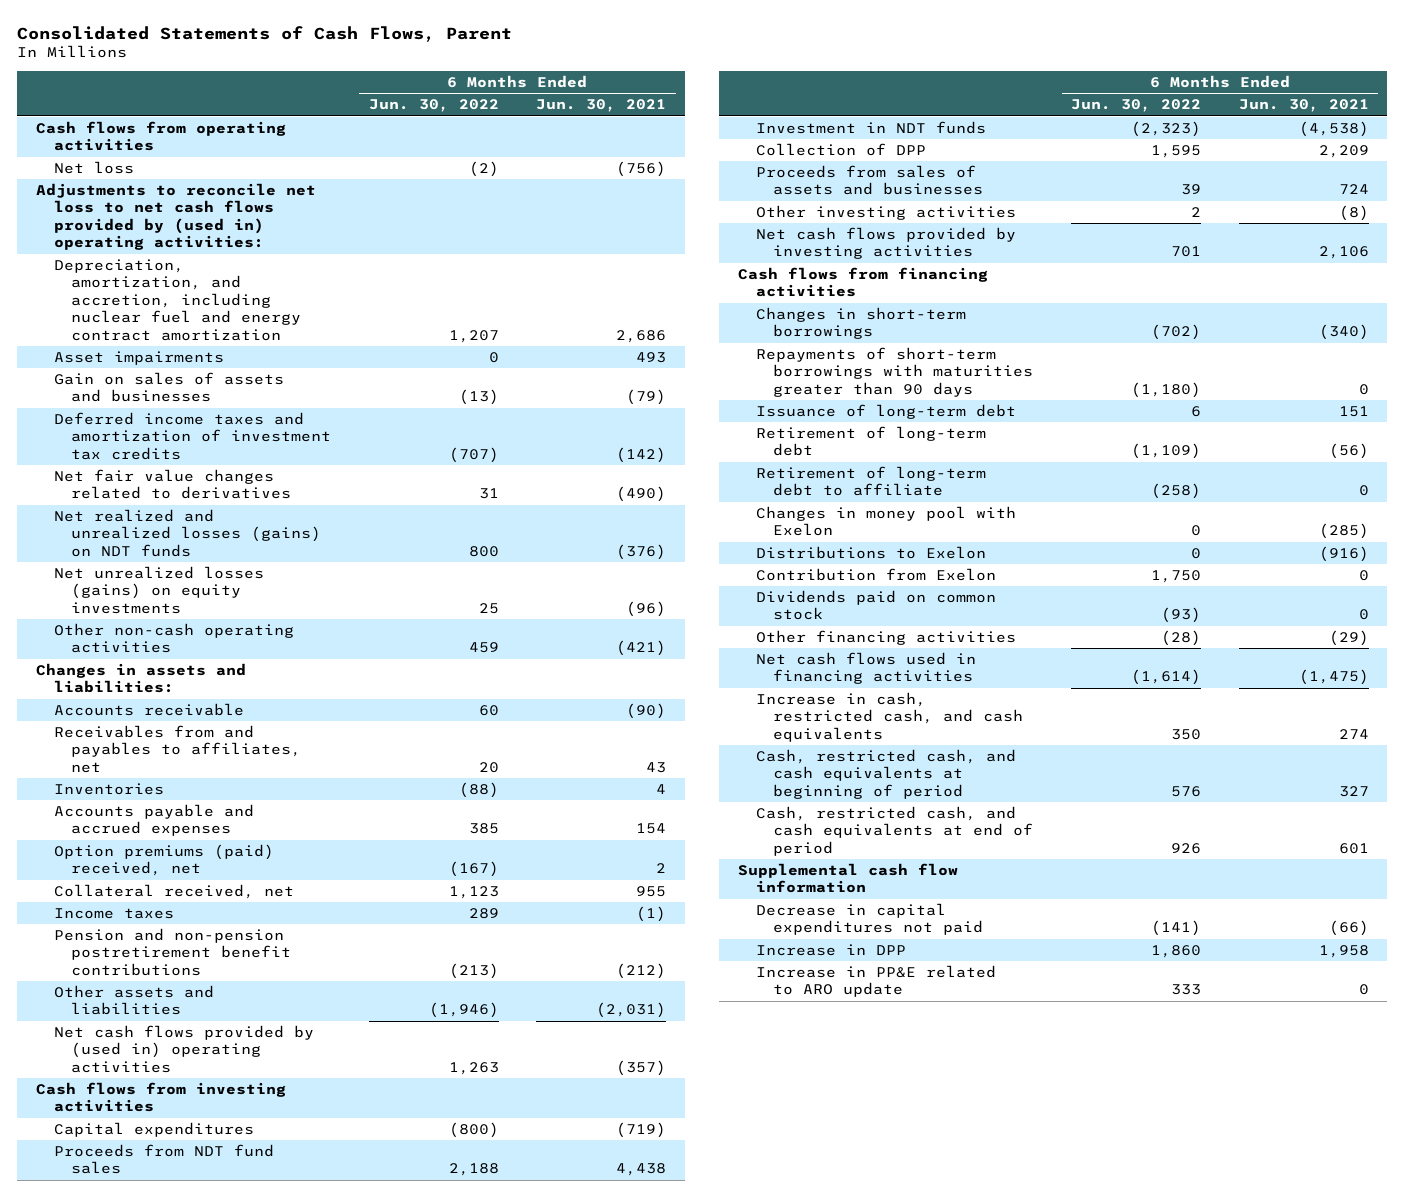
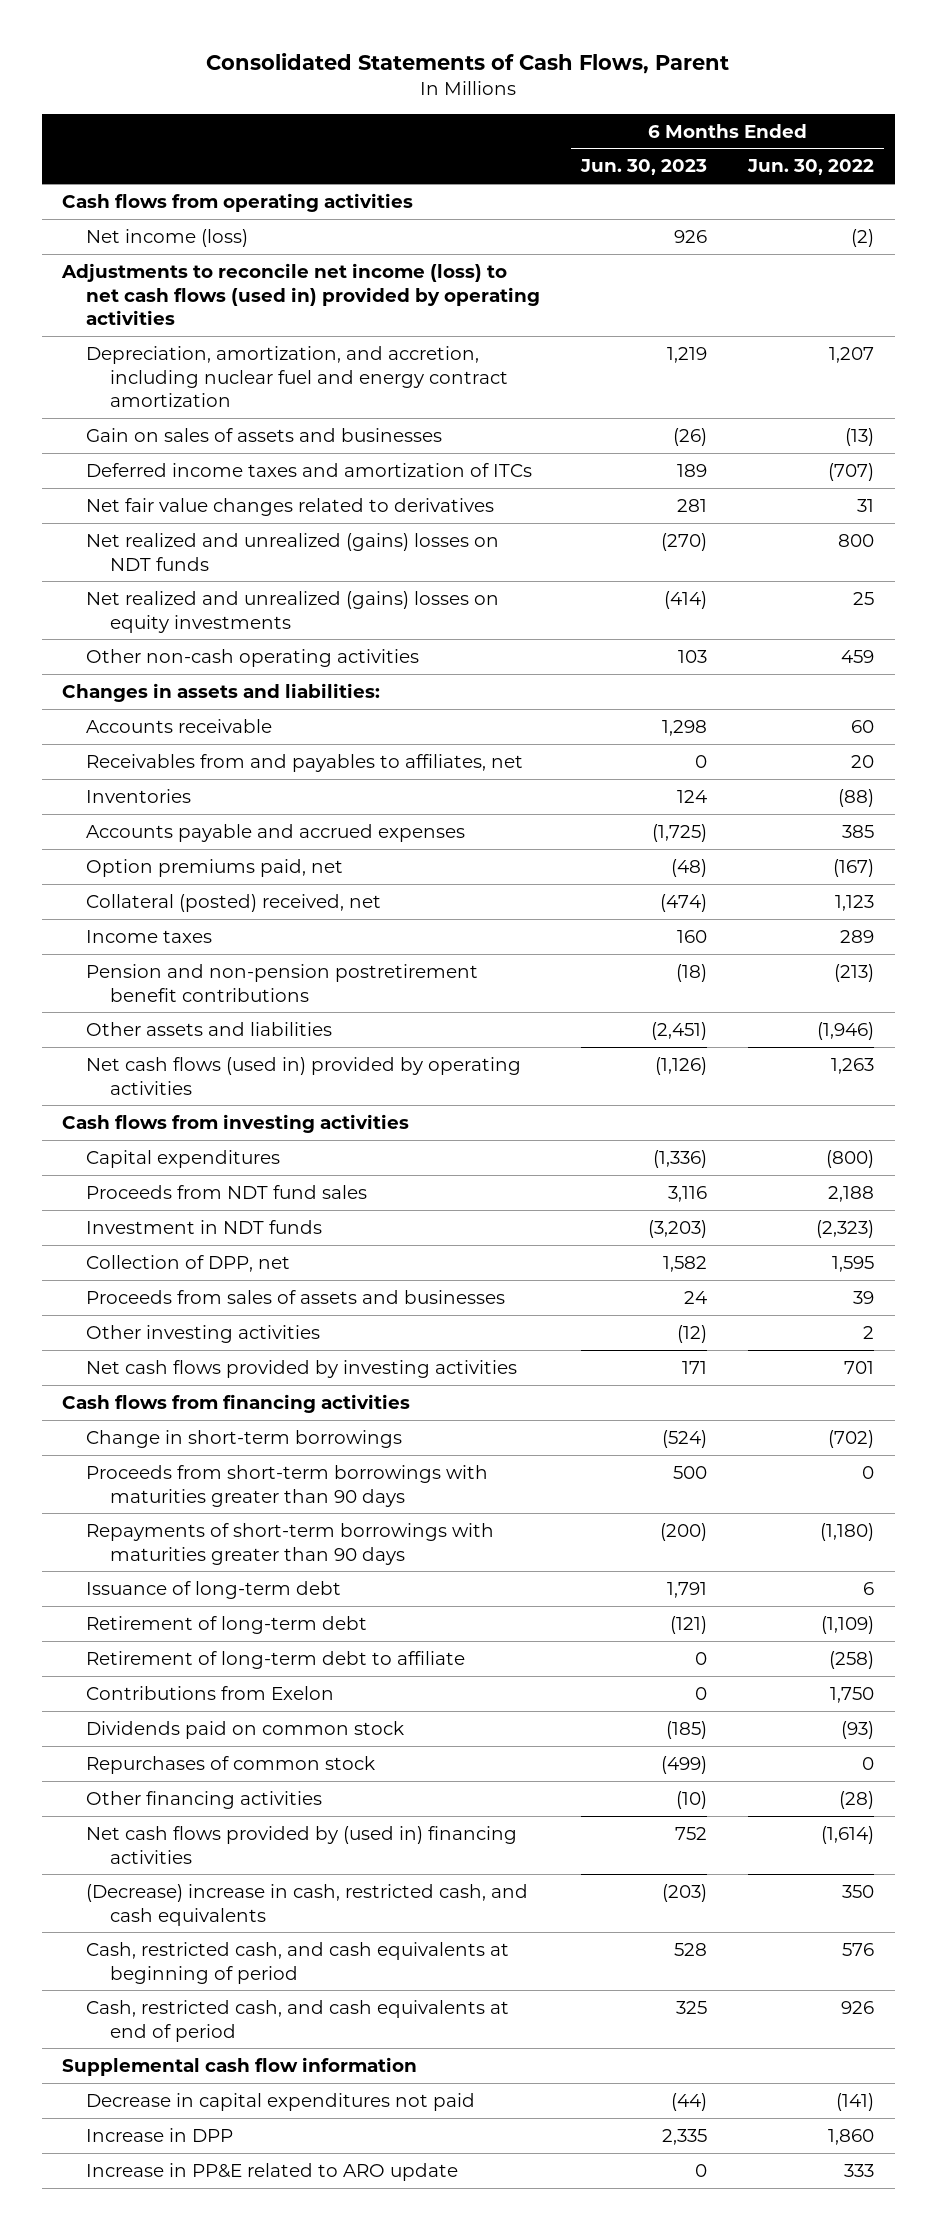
[536,99,667,113] Jun. 30, 2021 -> none
none -> [580,159,708,176] Jun. 30, 2023
[53,160,134,174] Net loss -> [86,228,249,247] Net income (loss)
[35,182,316,251] Adjustments to reconcile net loss to net cash flows provided by (used in) operating activities: -> [61,262,541,326] Adjustments to reconcile net income (loss) to net cash flows (used in) provided by operating activities
[53,350,224,365] Asset impairments -> none
[53,411,332,460] Deferred income taxes and amortization of investment tax credits -> [86,462,533,477] Deferred income taxes and amortization of ITCs
[53,508,322,557] Net realized and unrealized losses (gains) on NDT funds -> [86,532,500,571] Net realized and unrealized (gains) losses on NDT funds
[53,565,264,614] Net unrealized losses (gains) on equity investments -> [86,590,500,633] Net realized and unrealized (gains) losses on equity investments
[53,843,274,877] Option premiums (paid) received, net -> [86,858,344,877] Option premiums paid, net
[53,883,294,899] Collateral received, net -> [86,893,382,912] Collateral (posted) received, net
[53,1024,314,1073] Net cash flows provided by (used in) operating activities -> [86,1056,522,1095] Net cash flows (used in) provided by operating activities
[755,142,926,156] Collection of DPP -> [86,1254,291,1272] Collection of DPP, net
[755,306,966,340] Changes in short-term borrowings -> [86,1429,403,1448] Change in short-term borrowings
none -> [86,1464,489,1507] Proceeds from short-term borrowings with maturities greater than 90 days
[755,505,1016,537] Changes in money pool with Exelon -> none
[755,545,986,559] Distributions to Exelon -> none
[755,567,996,581] Contribution from Exelon -> [86,1685,335,1700] Contributions from Exelon
none -> [86,1755,376,1774] Repurchases of common stock
[755,651,976,685] Net cash flows used in financing activities -> [86,1825,518,1864] Net cash flows provided by (used in) financing activities
[755,691,1024,742] Increase in cash, restricted cash, and cash equivalents -> [86,1883,529,1926] (Decrease) increase in cash, restricted cash, and cash equivalents

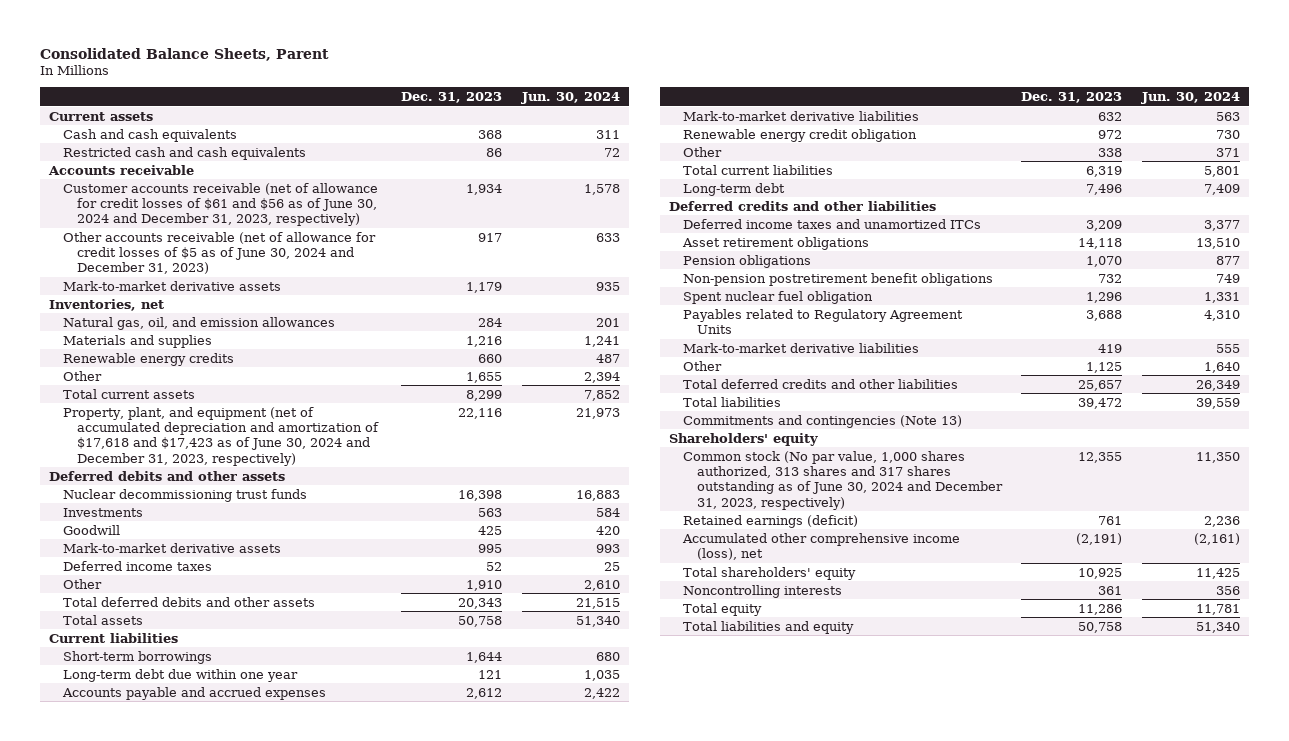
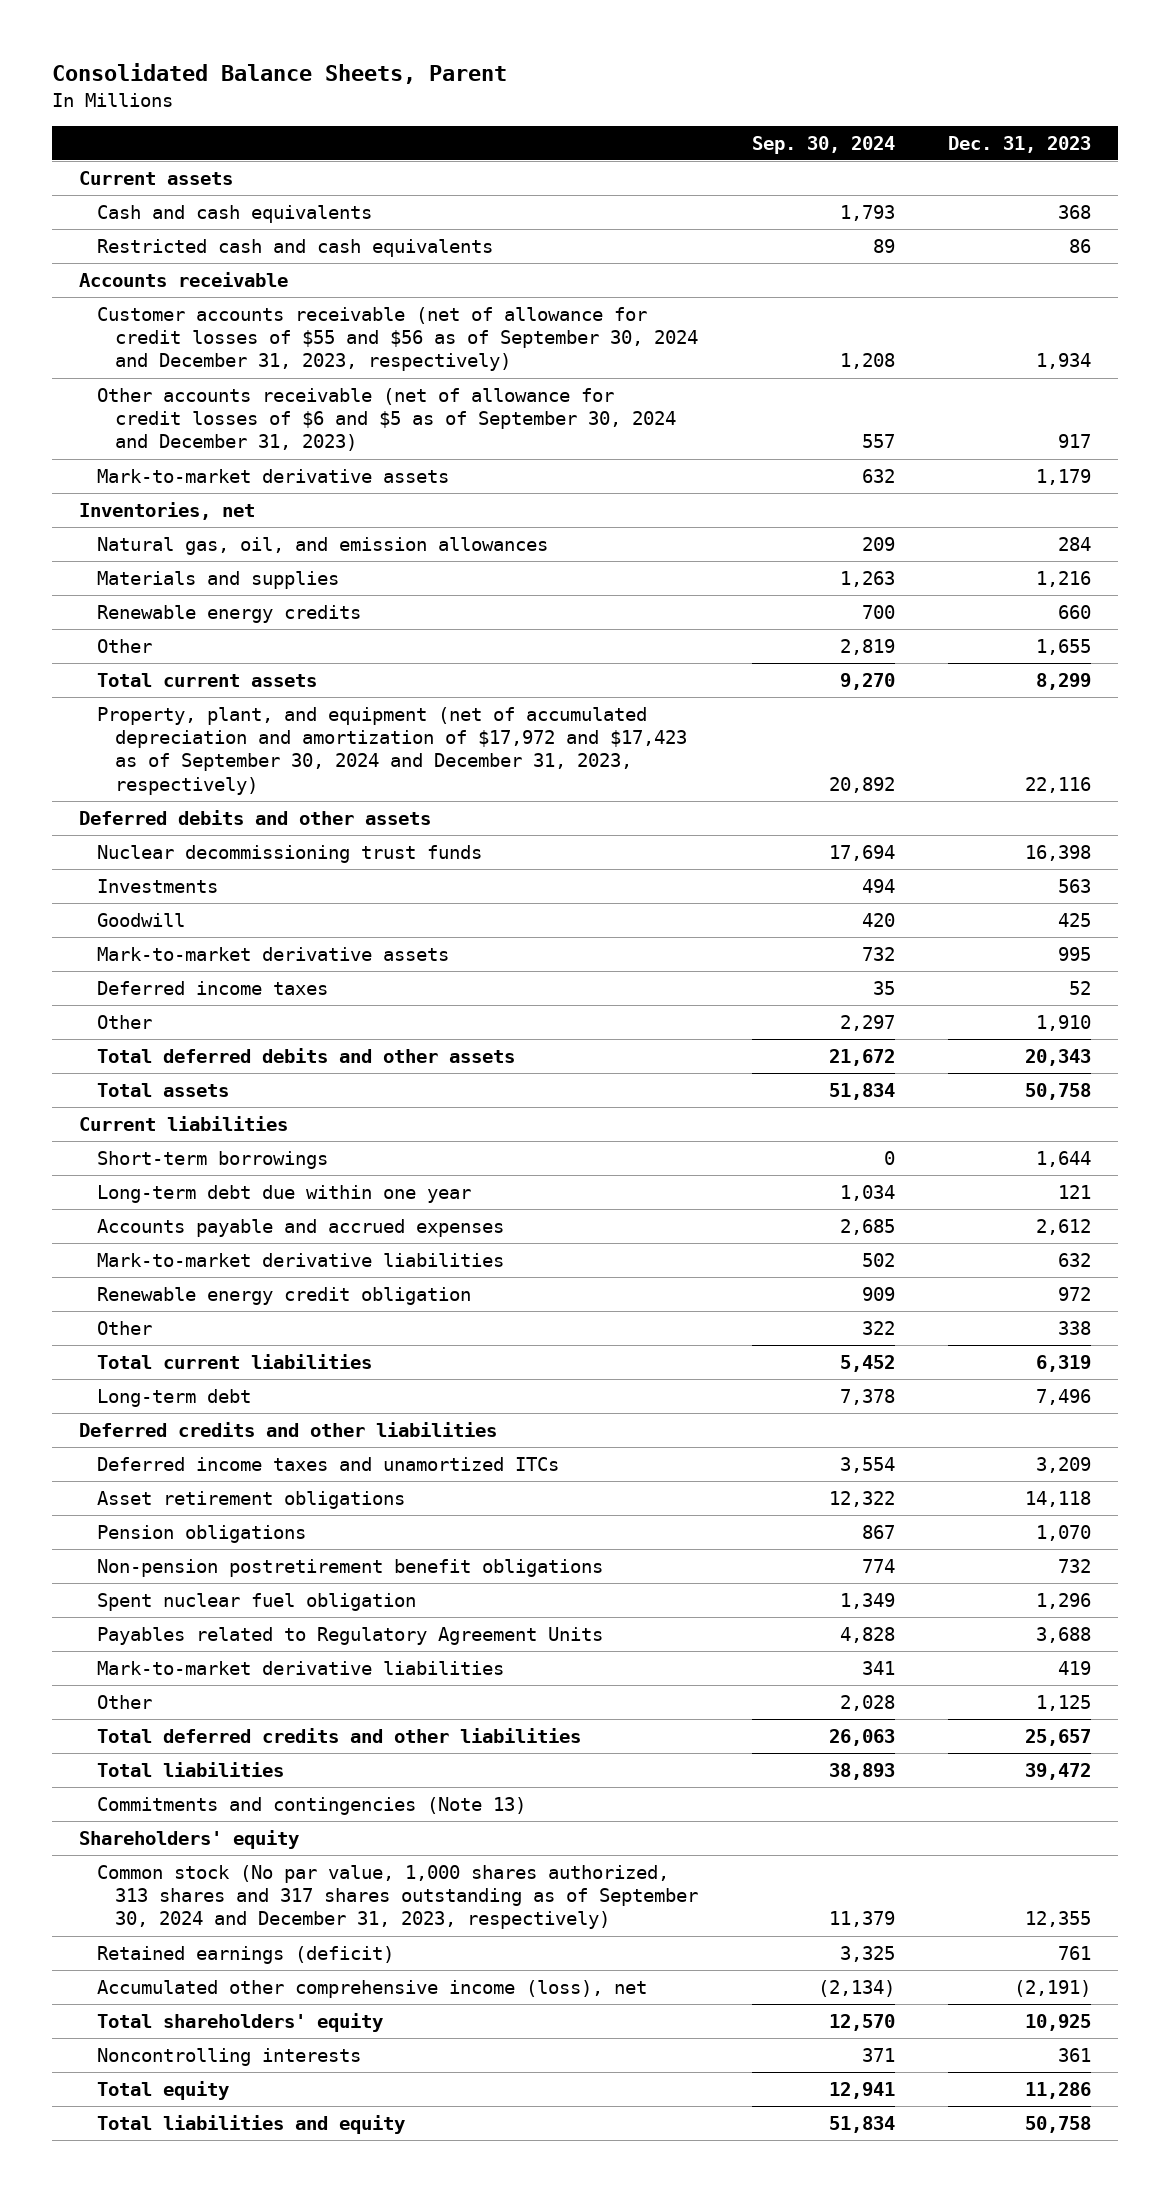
[520,92,620,105] Jun. 30, 2024 -> none
none -> [751,135,895,154] Sep. 30, 2024
[63,182,379,227] Customer accounts receivable (net of allowance for credit losses of $61 and $56 as of June 30, 2024 and December 31, 2023, respectively) -> [97,307,699,372] Customer accounts receivable (net of allowance for credit losses of $55 and $56 as of September 30, 2024 and December 31, 2023, respectively)
[63,231,377,275] Other accounts receivable (net of allowance for credit losses of $5 as of June 30, 2024 and December 31, 2023) -> [97,388,677,452] Other accounts receivable (net of allowance for credit losses of $6 and $5 as of September 30, 2024 and December 31, 2023)
[63,406,380,466] Property, plant, and equipment (net of accumulated depreciation and amortization of $17,618 and $17,423 as of June 30, 2024 and December 31, 2023, respectively) -> [97,707,688,795] Property, plant, and equipment (net of accumulated depreciation and amortization of $17,972 and $17,423 as of September 30, 2024 and December 31, 2023, respectively)
[683,450,1004,510] Common stock (No par value, 1,000 shares authorized, 313 shares and 317 shares outstanding as of June 30, 2024 and December 31, 2023, respectively) -> [97,1865,699,1930] Common stock (No par value, 1,000 shares authorized, 313 shares and 317 shares outstanding as of September 30, 2024 and December 31, 2023, respectively)

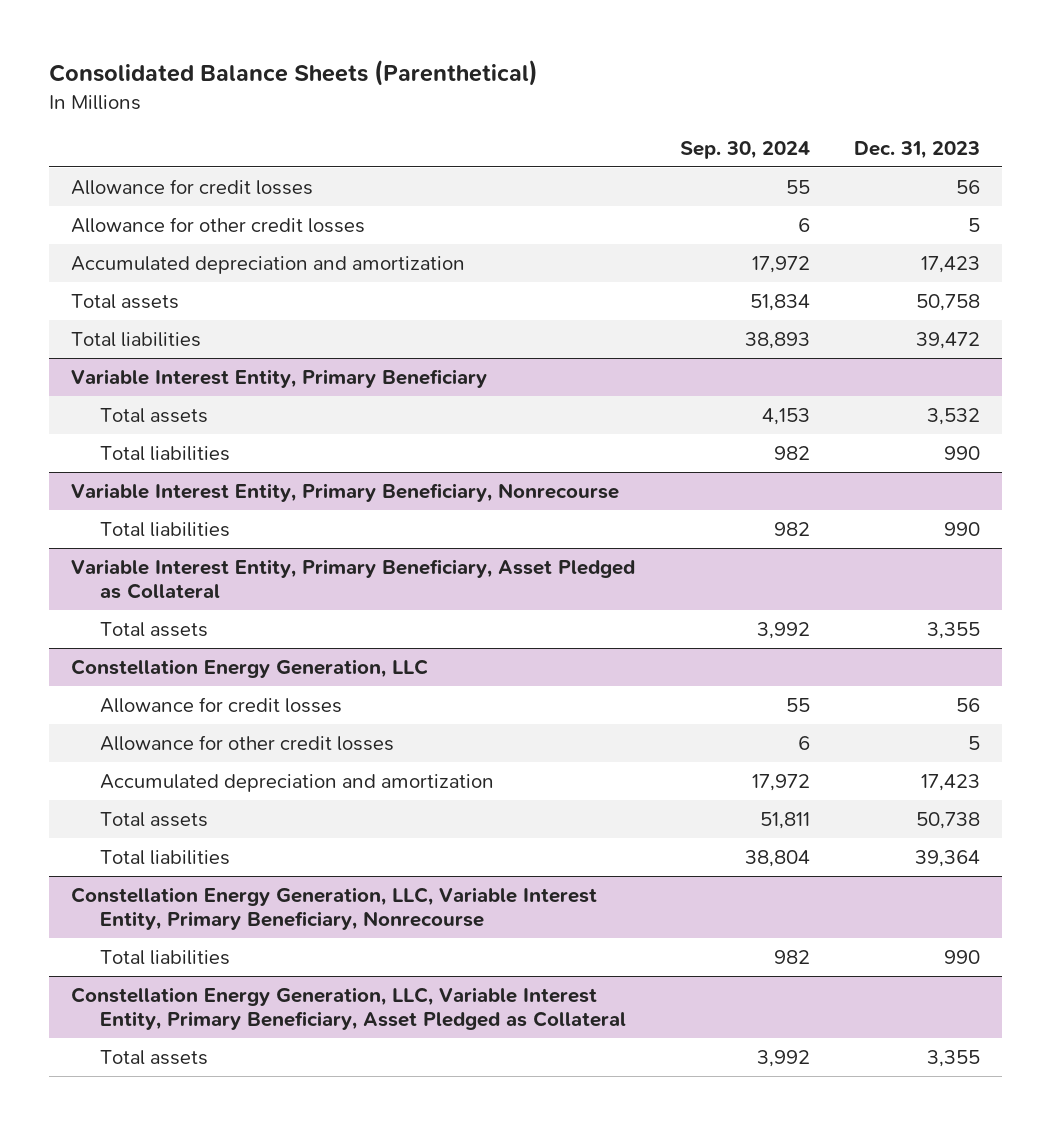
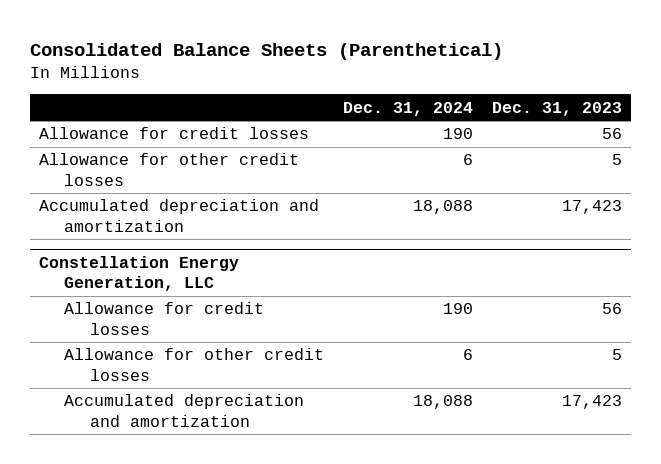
[679,141,810,160] Sep. 30, 2024 -> none
none -> [342,101,473,116] Dec. 31, 2024
[71,293,180,309] Total assets -> none
[71,331,202,347] Total liabilities -> none
[71,368,488,388] Variable Interest Entity, Primary Beneficiary -> none
[99,407,208,423] Total assets -> none
[99,445,230,461] Total liabilities -> none
[71,482,620,502] Variable Interest Entity, Primary Beneficiary, Nonrecourse -> none
[99,521,230,537] Total liabilities -> none
[71,558,636,599] Variable Interest Entity, Primary Beneficiary, Asset Pledged as Collateral -> none
[99,621,208,637] Total assets -> none
[99,811,208,827] Total assets -> none
[99,849,230,865] Total liabilities -> none
[71,886,598,930] Constellation Energy Generation, LLC, Variable Interest Entity, Primary Beneficiary, Nonrecourse -> none
[99,949,230,965] Total liabilities -> none
[71,986,626,1030] Constellation Energy Generation, LLC, Variable Interest Entity, Primary Beneficiary, Asset Pledged as Collateral -> none
[99,1049,208,1065] Total assets -> none

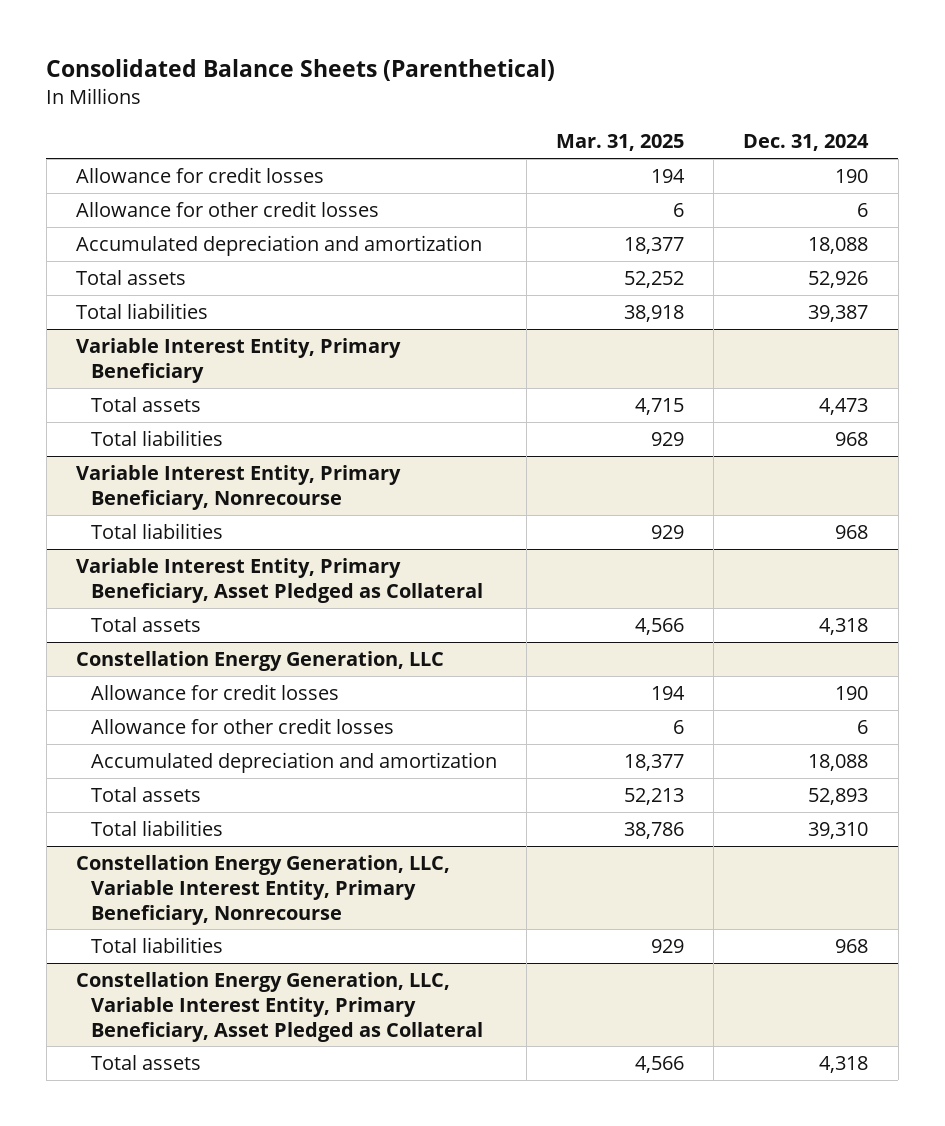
[491,101,622,116] Dec. 31, 2023 -> none
none -> [556,134,685,152] Mar. 31, 2025
none -> [76,269,187,285] Total assets
none -> [76,302,209,319] Total liabilities
none -> [76,337,402,383] Variable Interest Entity, Primary Beneficiary
none -> [90,396,201,412] Total assets
none -> [90,429,223,446] Total liabilities
none -> [76,464,402,510] Variable Interest Entity, Primary Beneficiary, Nonrecourse
none -> [90,522,223,539] Total liabilities
none -> [76,557,483,603] Variable Interest Entity, Primary Beneficiary, Asset Pledged as Collateral
none -> [90,616,201,632] Total assets
none -> [90,786,201,802] Total assets
none -> [90,819,223,836] Total liabilities
none -> [76,854,451,925] Constellation Energy Generation, LLC, Variable Interest Entity, Primary Beneficiary, Nonrecourse
none -> [90,936,223,953] Total liabilities
none -> [76,971,483,1042] Constellation Energy Generation, LLC, Variable Interest Entity, Primary Beneficiary, Asset Pledged as Collateral
none -> [90,1054,201,1070] Total assets

